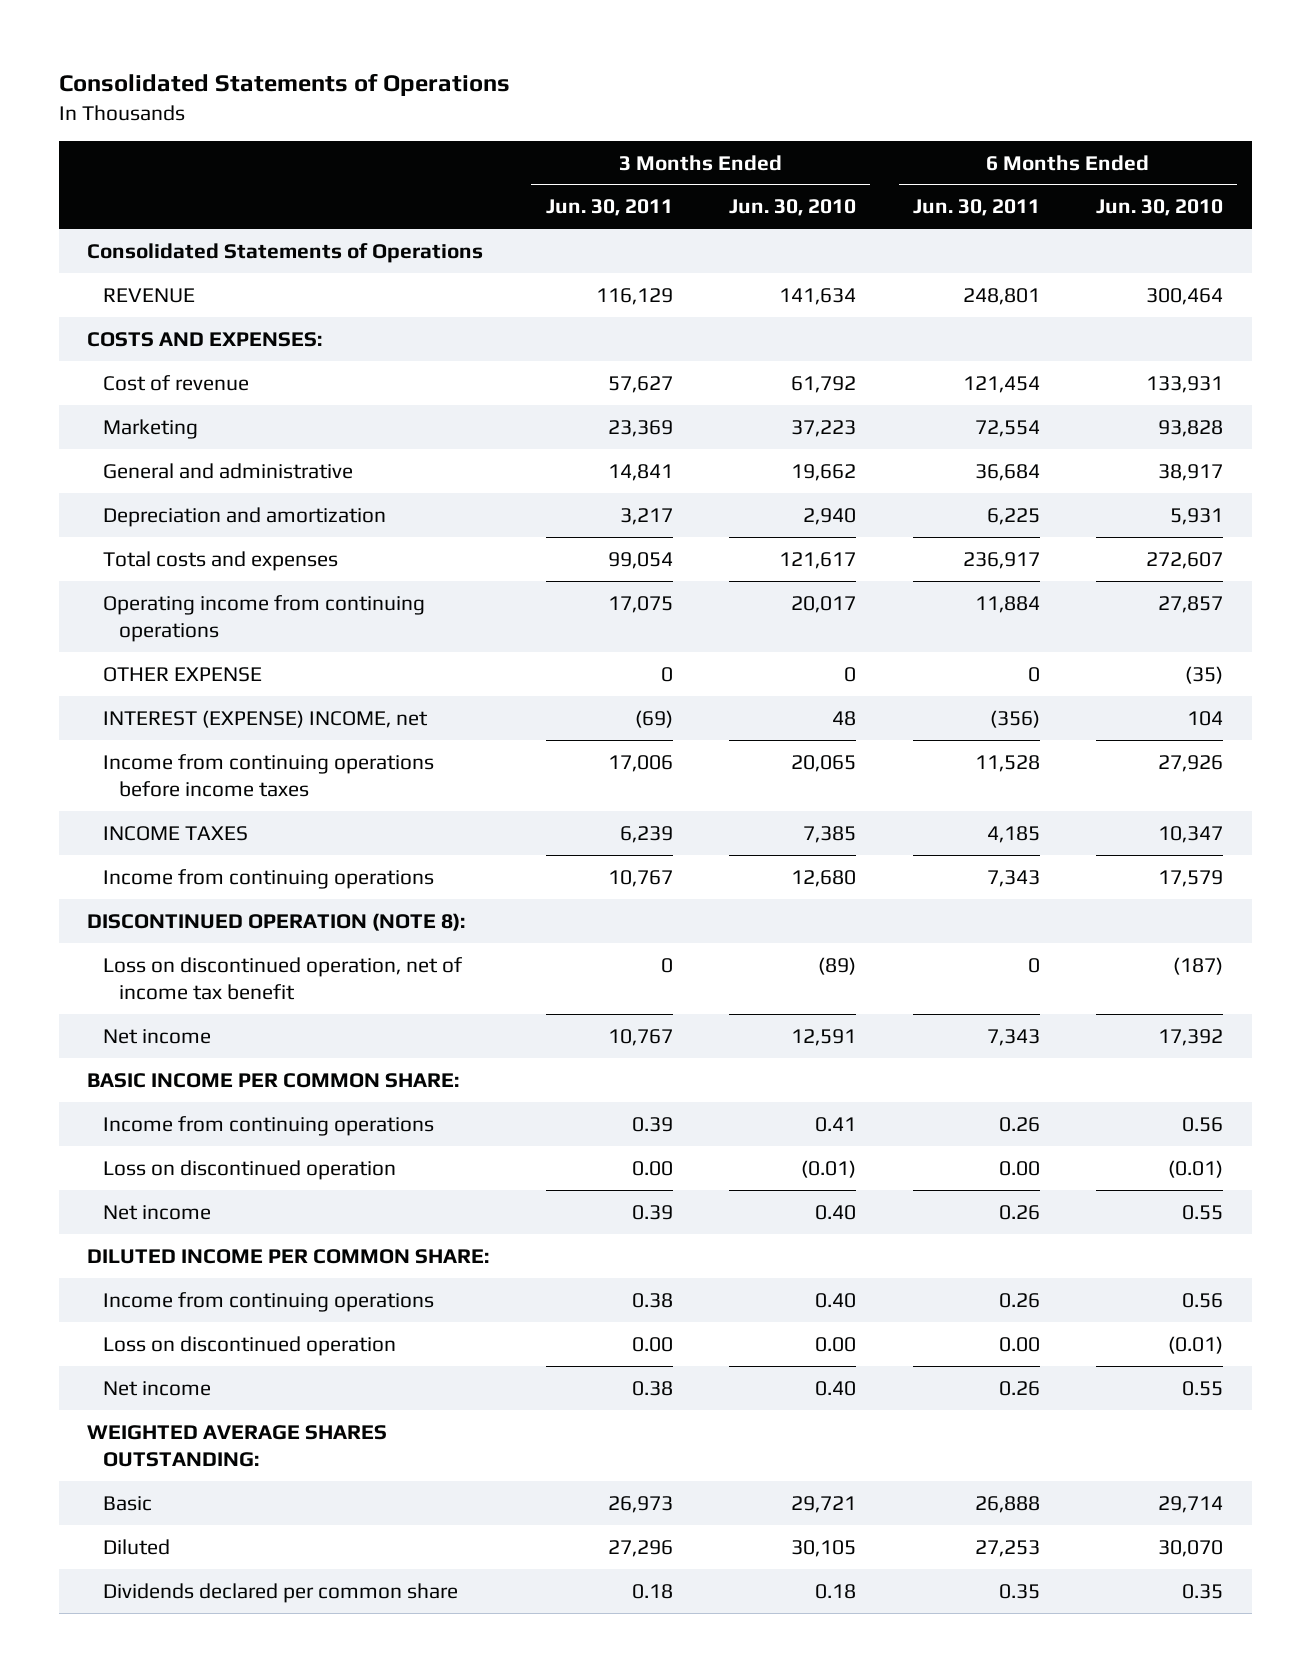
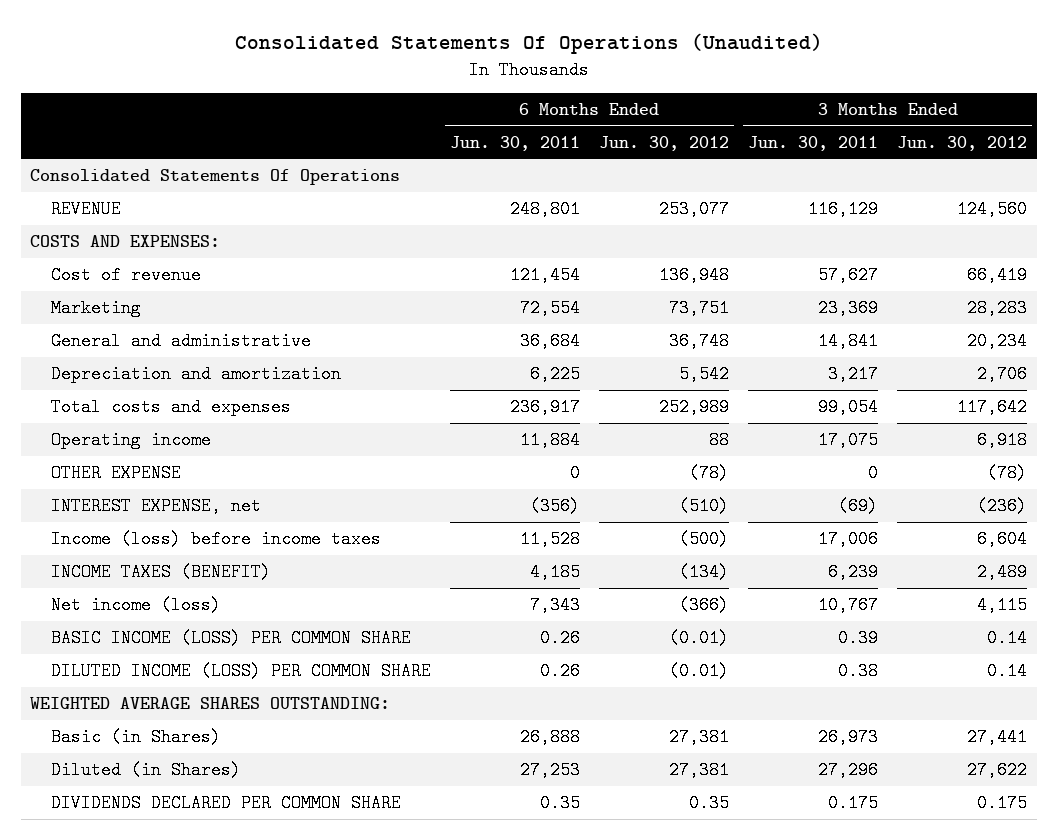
[58,73,510,97] Consolidated Statements of Operations -> [234,33,823,55] Consolidated Statements Of Operations (Unaudited)
[729,199,857,217] Jun. 30, 2010 -> none
[1096,199,1224,217] Jun. 30, 2010 -> none
none -> [598,135,729,151] Jun. 30, 2012
none -> [897,135,1028,151] Jun. 30, 2012
[87,242,484,263] Consolidated Statements of Operations -> [30,168,401,185] Consolidated Statements Of Operations
[102,594,425,642] Operating income from continuing operations -> [50,430,211,449] Operating income
[102,868,434,889] Income from continuing operations -> none
[87,912,466,931] DISCONTINUED OPERATION (NOTE 8): -> none
[102,956,463,1000] Loss on discontinued operation, net of income tax benefit -> none
[87,1072,460,1088] BASIC INCOME PER COMMON SHARE: -> none
[102,1115,434,1136] Income from continuing operations -> none
[102,1159,396,1180] Loss on discontinued operation -> none
[87,1248,490,1264] DILUTED INCOME PER COMMON SHARE: -> none
[102,1291,434,1312] Income from continuing operations -> none
[102,1335,396,1356] Loss on discontinued operation -> none
[102,709,428,728] INTEREST (EXPENSE) INCOME, net -> [50,496,261,515] INTEREST EXPENSE, net
[102,753,434,797] Income from continuing operations before income taxes -> [50,529,381,548] Income (loss) before income taxes
[102,825,248,841] INCOME TAXES -> [50,562,271,581] INCOME TAXES (BENEFIT)
[102,1028,211,1044] Net income -> [50,595,221,614] Net income (loss)
[102,1204,211,1220] Net income -> [50,628,411,647] BASIC INCOME (LOSS) PER COMMON SHARE
[102,1380,211,1396] Net income -> [50,661,431,680] DILUTED INCOME (LOSS) PER COMMON SHARE
[102,1495,152,1511] Basic -> [50,727,221,746] Basic (in Shares)
[102,1538,170,1555] Diluted -> [50,760,241,779] Diluted (in Shares)
[102,1582,458,1603] Dividends declared per common share -> [50,793,401,812] DIVIDENDS DECLARED PER COMMON SHARE
[631,1583,673,1599] 0.18 -> [827,793,878,812] 0.175

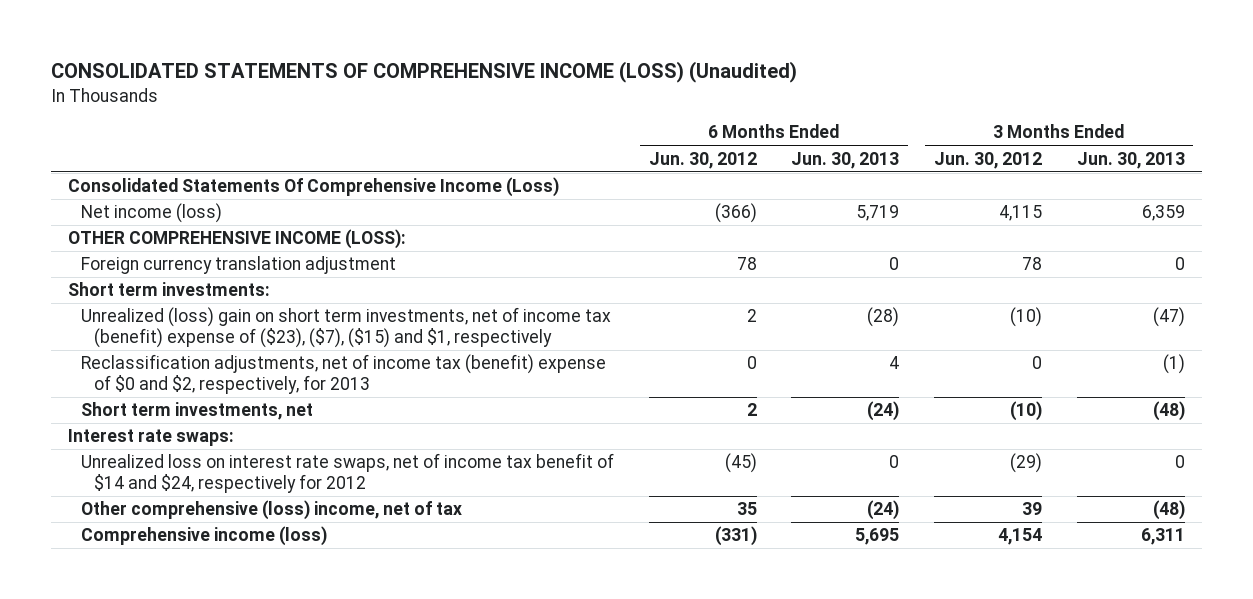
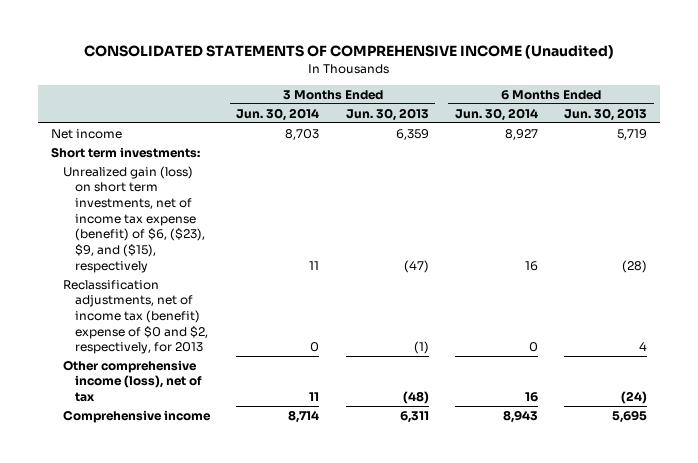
[51,61,798,84] CONSOLIDATED STATEMENTS OF COMPREHENSIVE INCOME (LOSS) (Unaudited) -> [84,45,615,60] CONSOLIDATED STATEMENTS OF COMPREHENSIVE INCOME (Unaudited)
[648,151,757,169] Jun. 30, 2012 -> none
[934,151,1043,169] Jun. 30, 2012 -> none
none -> [236,107,320,121] Jun. 30, 2014
none -> [454,107,538,121] Jun. 30, 2014
[68,177,560,198] Consolidated Statements Of Comprehensive Income (Loss) -> none
[68,229,407,250] OTHER COMPREHENSIVE INCOME (LOSS): -> none
[81,256,397,275] Foreign currency translation adjustment -> none
[81,203,223,224] Net income (loss) -> [50,128,122,139] Net income
[81,307,612,348] Unrealized (loss) gain on short term investments, net of income tax (benefit) expense of ($23), ($7), ($15) and $1, respectively -> [63,165,206,273] Unrealized gain (loss) on short term investments, net of income tax expense (benefit) of $6, ($23), $9, and ($15), respectively
[81,402,314,421] Short term investments, net -> none
[68,429,235,447] Interest rate swaps: -> none
[81,453,615,493] Unrealized loss on interest rate swaps, net of income tax benefit of $14 and $24, respectively for 2012 -> none
[81,500,463,521] Other comprehensive (loss) income, net of tax -> [63,359,203,403] Other comprehensive income (loss), net of tax
[81,526,328,547] Comprehensive income (loss) -> [63,409,212,423] Comprehensive income

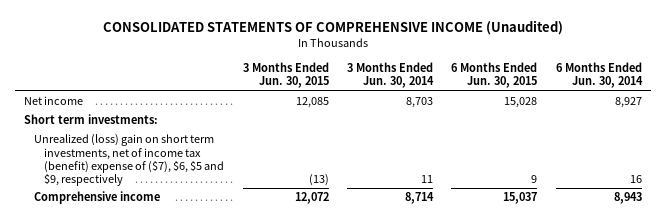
[345,107,429,121] Jun. 30, 2013 -> none
[564,107,648,121] Jun. 30, 2013 -> none
none -> [242,62,329,89] 3 Months Ended Jun. 30, 2015
none -> [451,62,538,89] 6 Months Ended Jun. 30, 2015
[63,279,209,355] Reclassification adjustments, net of income tax (benefit) expense of $0 and $2, respectively, for 2013 -> none
[63,359,203,403] Other comprehensive income (loss), net of tax -> none
[63,165,206,273] Unrealized gain (loss) on short term investments, net of income tax expense (benefit) of $6, ($23), $9, and ($15), respectively -> [34,134,225,187] Unrealized (loss) gain on short term investments, net of income tax (benefit) expense of ($7), $6, $5 and $9, respectively

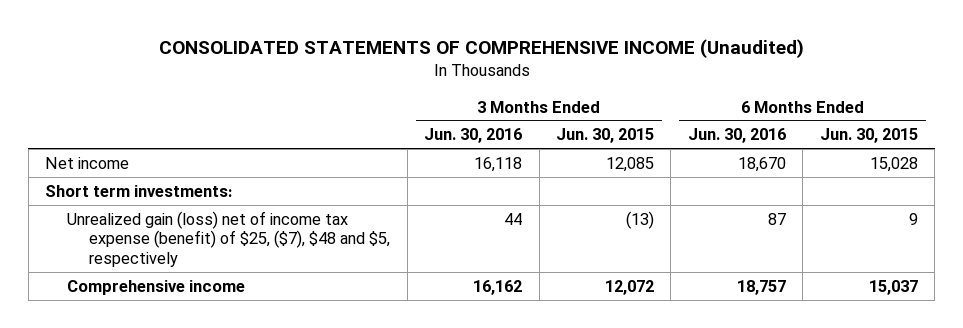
[347,62,435,89] 3 Months Ended Jun. 30, 2014 -> none
[555,62,643,89] 6 Months Ended Jun. 30, 2014 -> none
none -> [424,128,523,144] Jun. 30, 2016
none -> [687,128,786,144] Jun. 30, 2016
[34,134,225,187] Unrealized (loss) gain on short term investments, net of income tax (benefit) expense of ($7), $6, $5 and $9, respectively -> [67,210,391,268] Unrealized gain (loss) net of income tax expense (benefit) of $25, ($7), $48 and $5, respectively

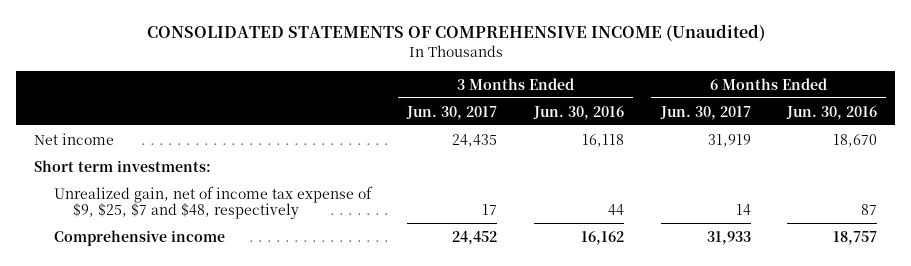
[555,128,654,144] Jun. 30, 2015 -> none
[819,128,918,144] Jun. 30, 2015 -> none
none -> [406,105,498,120] Jun. 30, 2017
none -> [659,105,751,120] Jun. 30, 2017
[67,210,391,268] Unrealized gain (loss) net of income tax expense (benefit) of $25, ($7), $48 and $5, respectively -> [53,185,373,220] Unrealized gain, net of income tax expense of $9, $25, $7 and $48, respectively

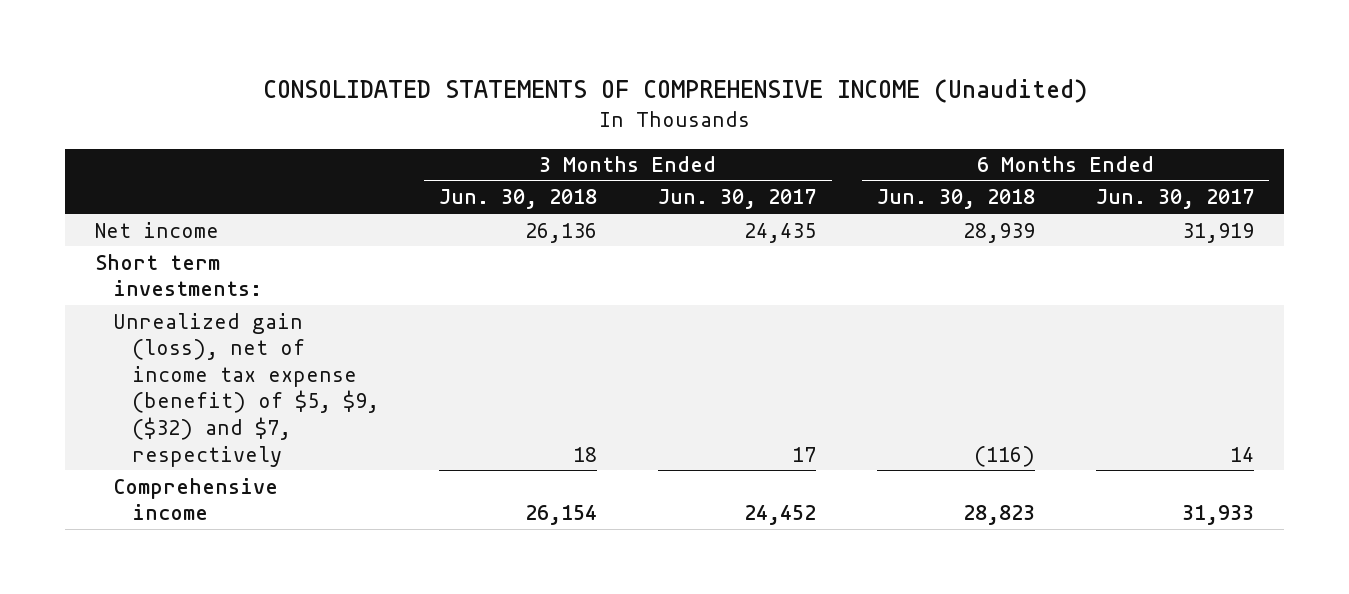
[532,105,624,120] Jun. 30, 2016 -> none
[786,105,878,120] Jun. 30, 2016 -> none
none -> [439,189,598,210] Jun. 30, 2018
none -> [877,189,1036,210] Jun. 30, 2018
[53,185,373,220] Unrealized gain, net of income tax expense of $9, $25, $7 and $48, respectively -> [113,312,379,467] Unrealized gain (loss), net of income tax expense (benefit) of $5, $9, ($32) and $7, respectively

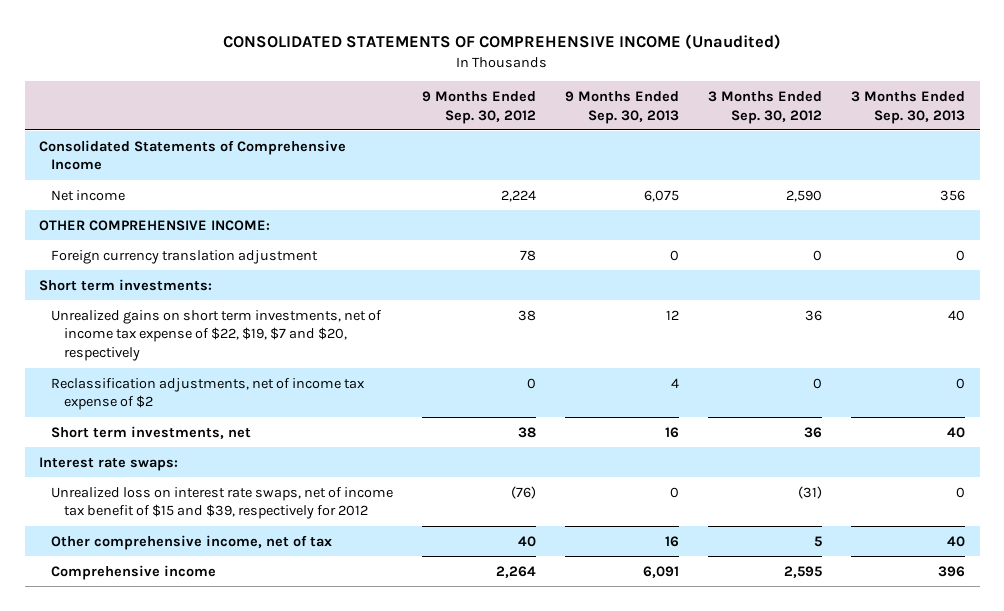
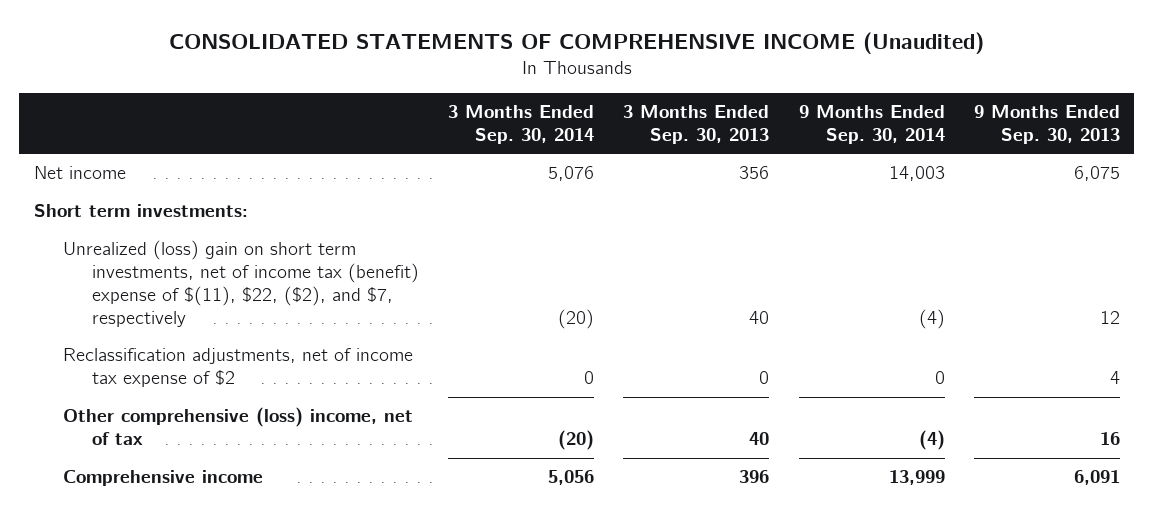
[422,90,537,124] 9 Months Ended Sep. 30, 2012 -> none
[708,90,823,124] 3 Months Ended Sep. 30, 2012 -> none
none -> [448,104,595,144] 3 Months Ended Sep. 30, 2014
none -> [798,104,945,144] 9 Months Ended Sep. 30, 2014
[38,139,346,171] Consolidated Statements of Comprehensive Income -> none
[38,219,270,231] OTHER COMPREHENSIVE INCOME: -> none
[51,249,319,264] Foreign currency translation adjustment -> none
[51,309,383,362] Unrealized gains on short term investments, net of income tax expense of $22, $19, $7 and $20, respectively -> [63,240,419,328] Unrealized (loss) gain on short term investments, net of income tax (benefit) expense of $(11), $22, ($2), and $7, respectively
[51,425,252,439] Short term investments, net -> none
[38,456,178,471] Interest rate swaps: -> none
[51,486,394,520] Unrealized loss on interest rate swaps, net of income tax benefit of $15 and $39, respectively for 2012 -> none
[51,534,333,550] Other comprehensive income, net of tax -> [63,407,414,446] Other comprehensive (loss) income, net of tax

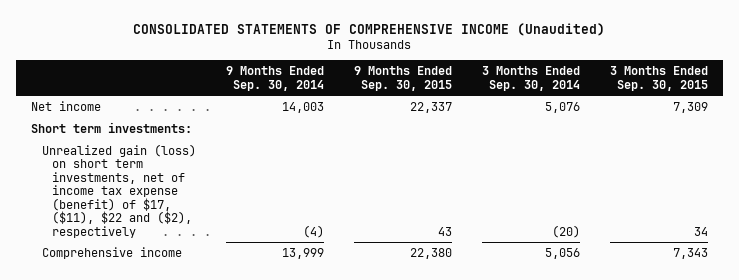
[623,104,770,144] 3 Months Ended Sep. 30, 2013 -> none
[973,104,1120,144] 9 Months Ended Sep. 30, 2013 -> none
none -> [353,66,452,91] 9 Months Ended Sep. 30, 2015
none -> [609,66,708,91] 3 Months Ended Sep. 30, 2015
[63,348,414,388] Reclassification adjustments, net of income tax expense of $2 -> none
[63,407,414,446] Other comprehensive (loss) income, net of tax -> none
[63,240,419,328] Unrealized (loss) gain on short term investments, net of income tax (benefit) expense of $(11), $22, ($2), and $7, respectively -> [41,144,196,238] Unrealized gain (loss) on short term investments, net of income tax expense (benefit) of $17, ($11), $22 and ($2), respectively

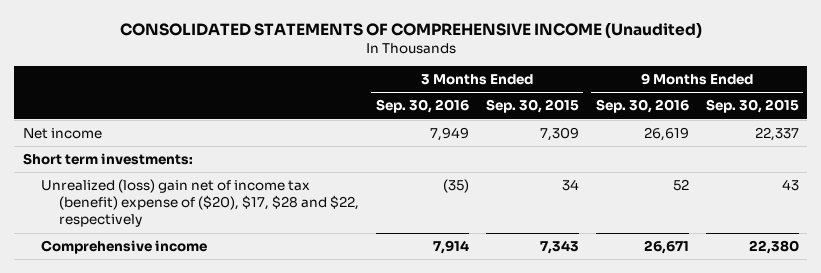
[225,66,324,91] 9 Months Ended Sep. 30, 2014 -> none
[481,66,580,91] 3 Months Ended Sep. 30, 2014 -> none
none -> [375,99,469,114] Sep. 30, 2016
none -> [595,99,689,114] Sep. 30, 2016
[41,144,196,238] Unrealized gain (loss) on short term investments, net of income tax expense (benefit) of $17, ($11), $22 and ($2), respectively -> [40,179,359,228] Unrealized (loss) gain net of income tax (benefit) expense of ($20), $17, $28 and $22, respectively

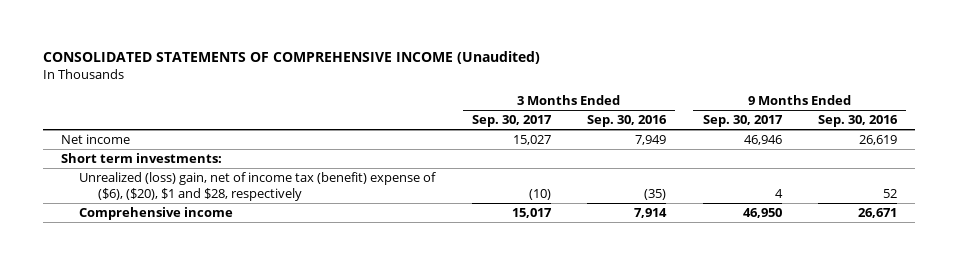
[485,99,579,114] Sep. 30, 2015 -> none
[705,99,799,114] Sep. 30, 2015 -> none
none -> [471,115,552,128] Sep. 30, 2017
none -> [702,115,783,128] Sep. 30, 2017
[40,179,359,228] Unrealized (loss) gain net of income tax (benefit) expense of ($20), $17, $28 and $22, respectively -> [79,171,437,201] Unrealized (loss) gain, net of income tax (benefit) expense of ($6), ($20), $1 and $28, respectively

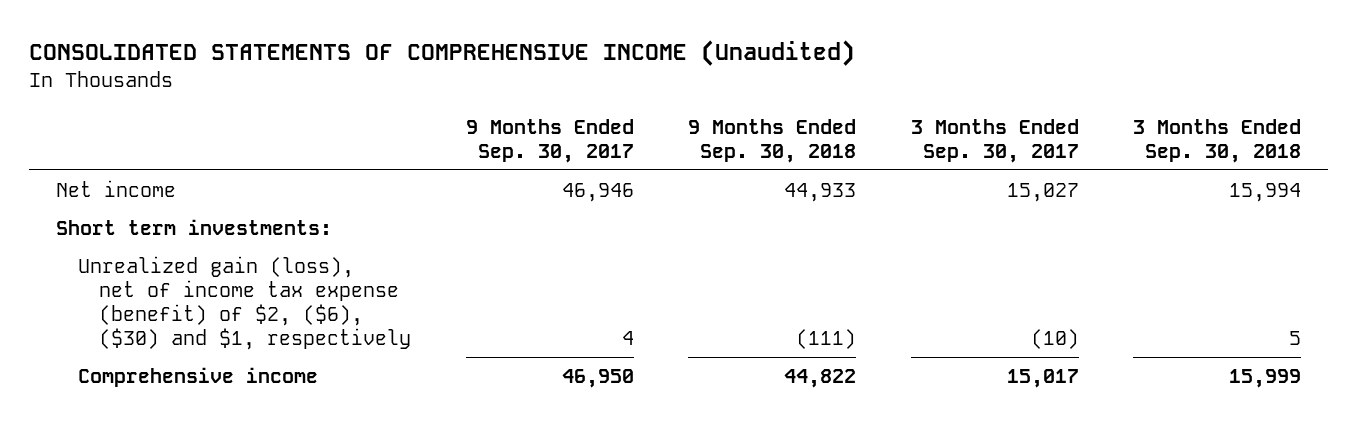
[587,115,668,128] Sep. 30, 2016 -> none
[817,115,898,128] Sep. 30, 2016 -> none
none -> [688,118,857,163] 9 Months Ended Sep. 30, 2018
none -> [1132,118,1301,163] 3 Months Ended Sep. 30, 2018
[79,171,437,201] Unrealized (loss) gain, net of income tax (benefit) expense of ($6), ($20), $1 and $28, respectively -> [77,256,412,351] Unrealized gain (loss), net of income tax expense (benefit) of $2, ($6), ($30) and $1, respectively

